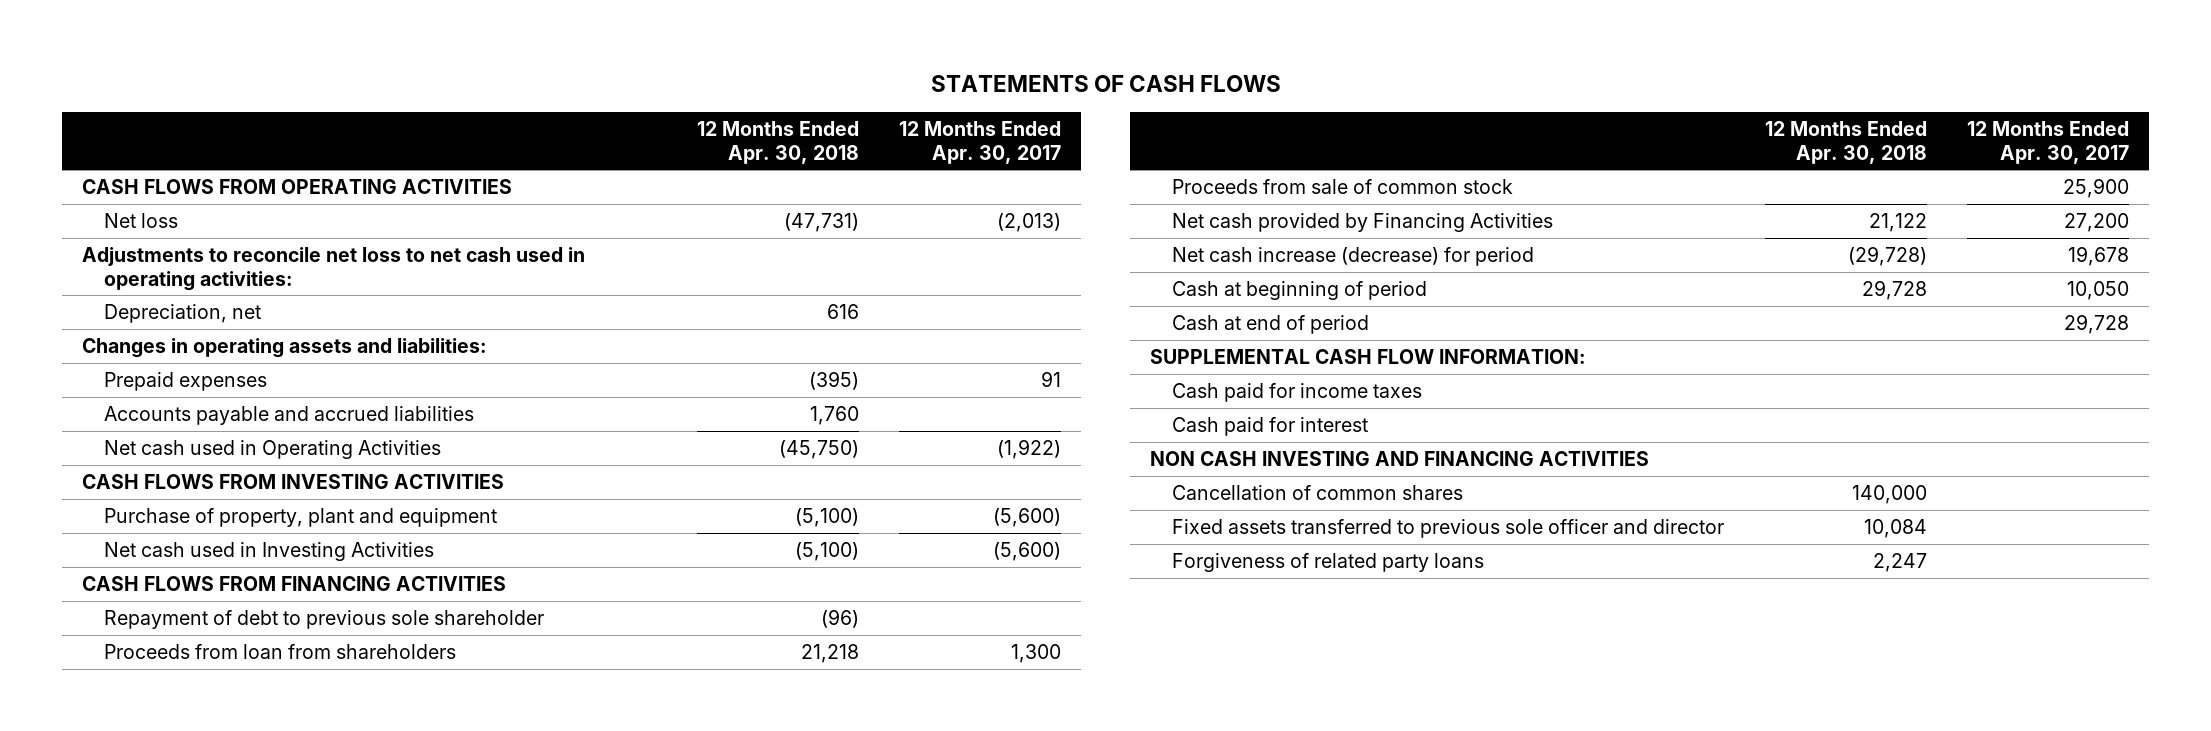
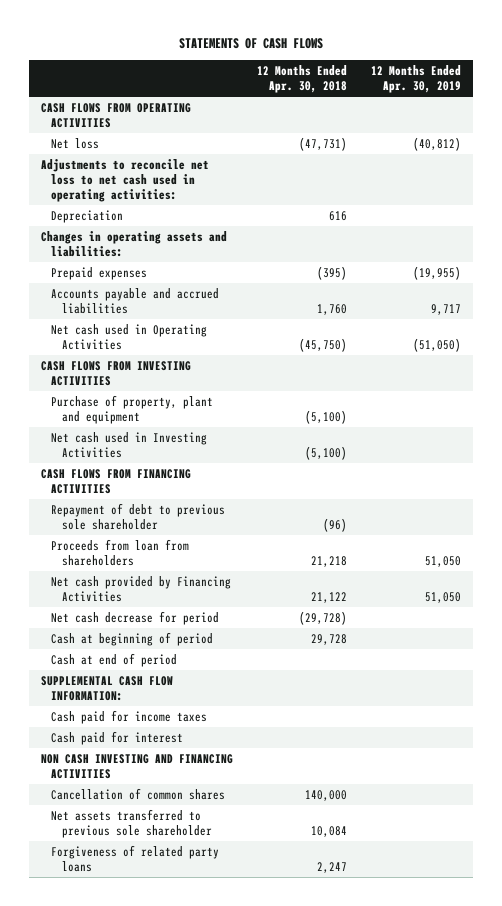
[898,121,1061,164] 12 Months Ended Apr. 30, 2017 -> none
none -> [371,64,462,93] 12 Months Ended Apr. 30, 2019
[104,304,262,324] Depreciation, net -> [51,209,124,223] Depreciation
[1172,179,1514,195] Proceeds from sale of common stock -> none
[1172,247,1535,267] Net cash increase (decrease) for period -> [51,610,220,625] Net cash decrease for period
[1172,519,1725,539] Fixed assets transferred to previous sole officer and director -> [51,808,212,839] Net assets transferred to previous sole shareholder

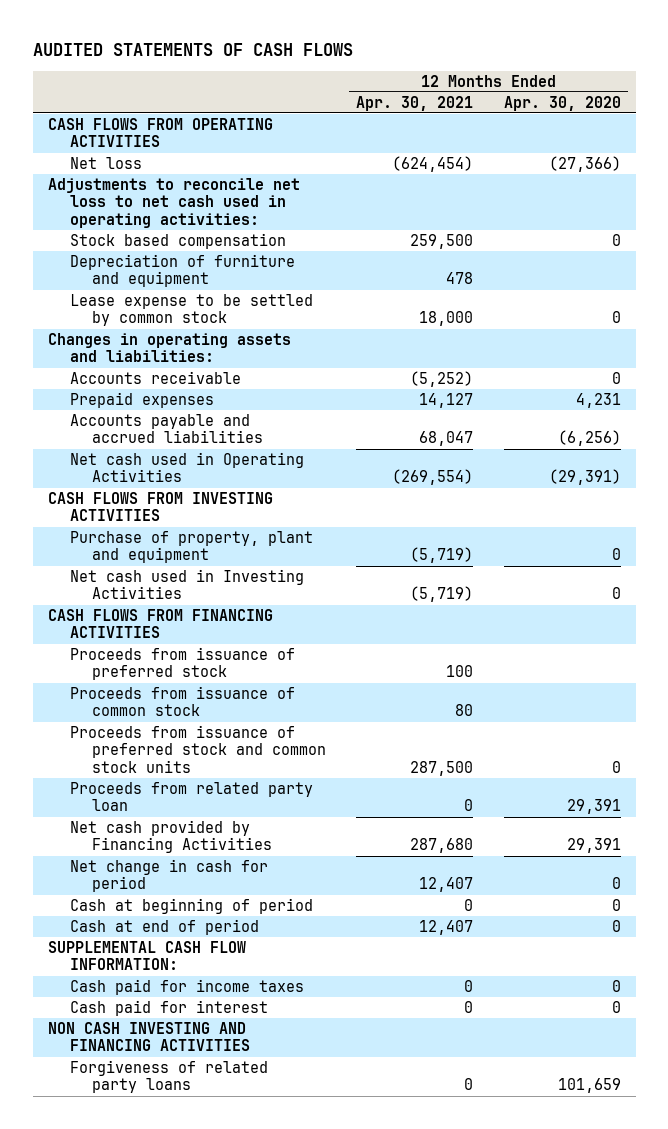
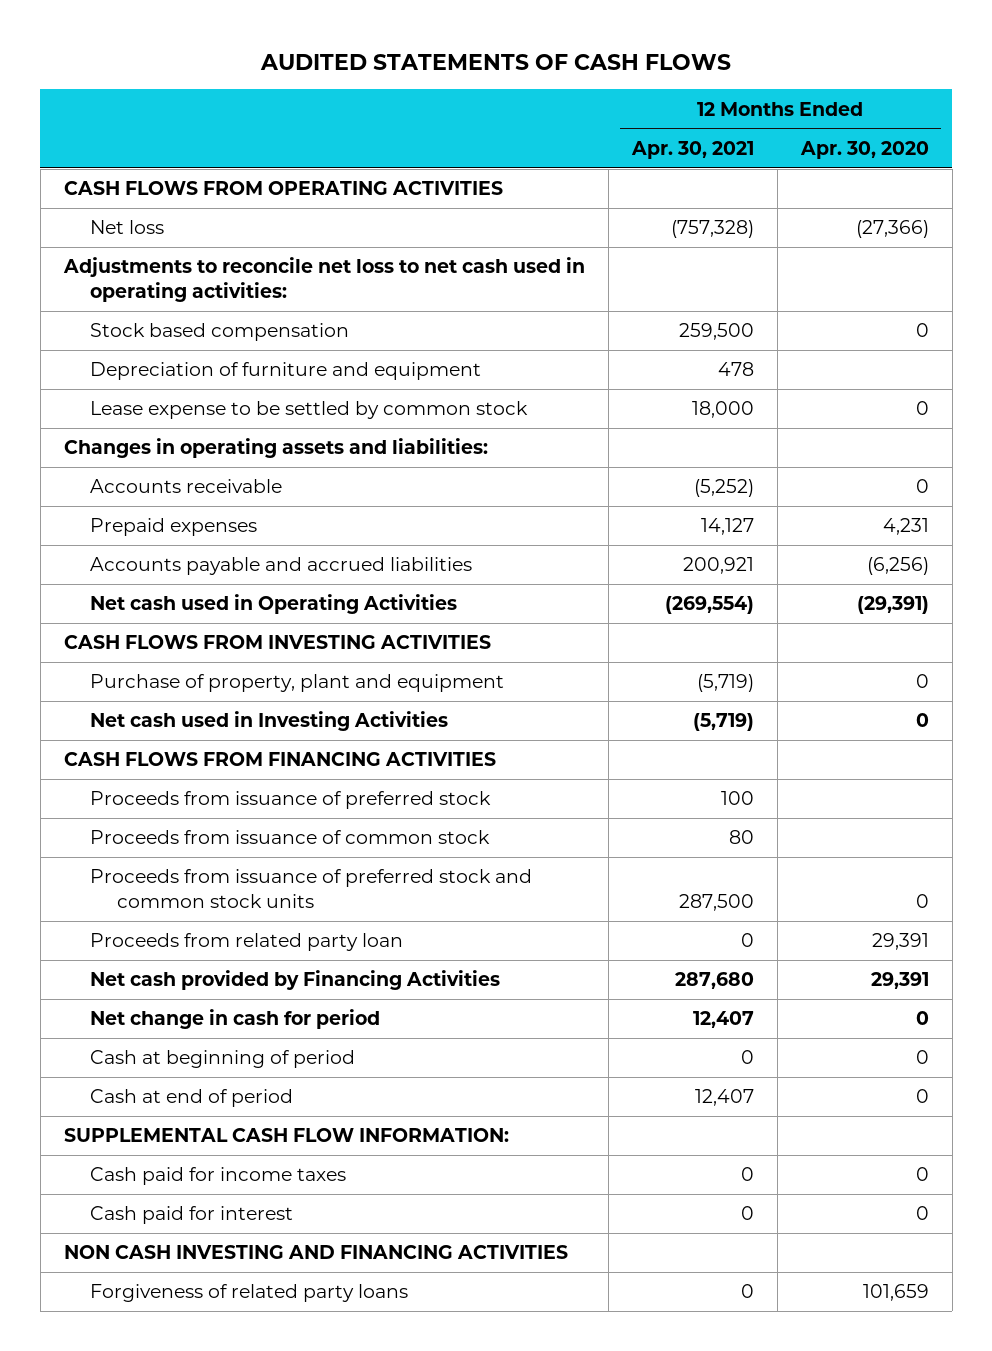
[392,156,474,173] (624,454) -> [670,220,754,239] (757,328)
[419,431,474,447] 68,047 -> [682,557,754,575] 200,921

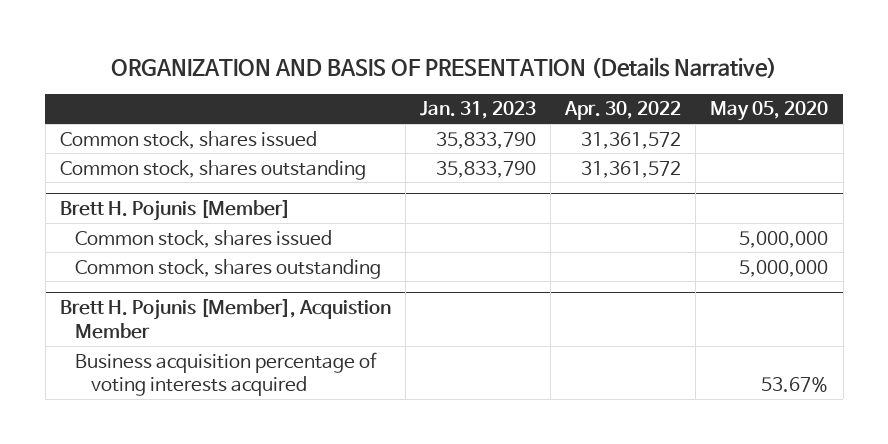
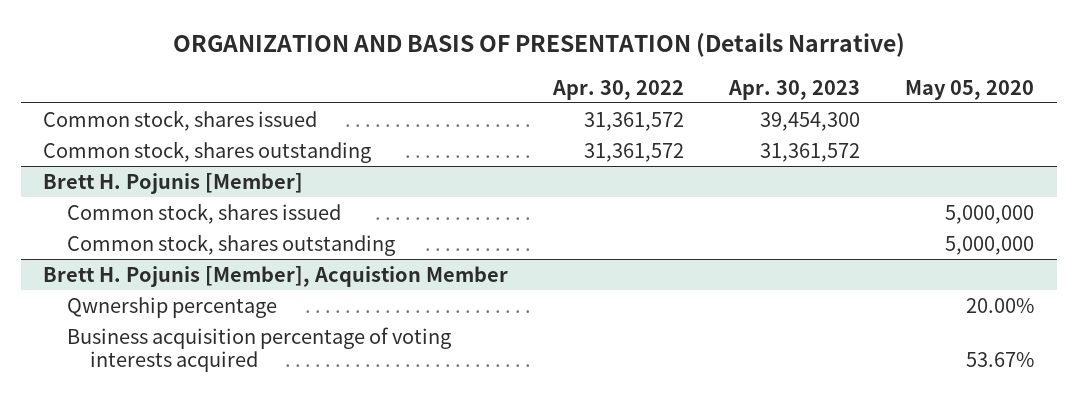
[419,101,536,120] Jan. 31, 2023 -> none
none -> [728,79,861,100] Apr. 30, 2023
none -> [66,296,277,318] Qwnership percentage

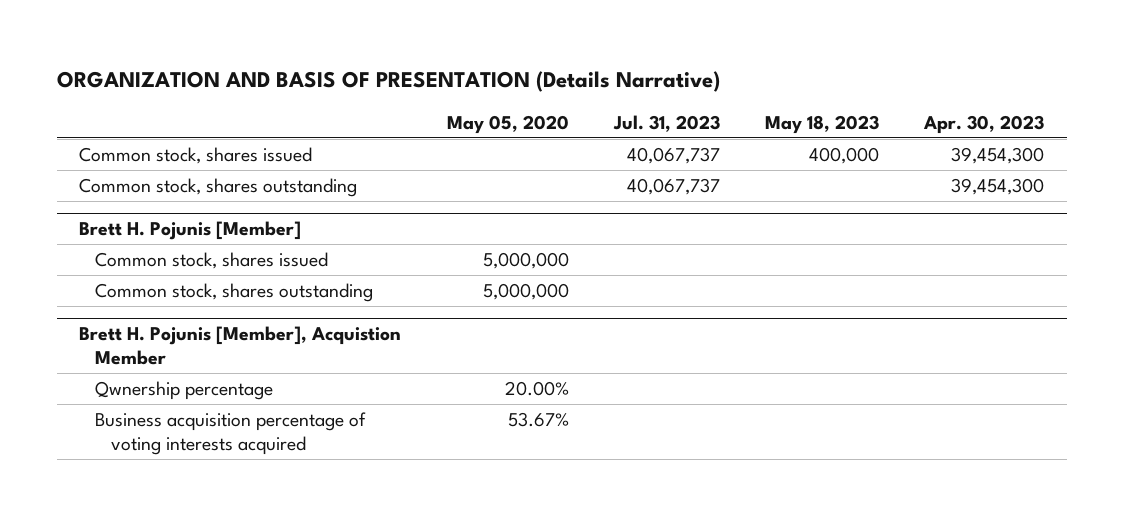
[552,79,685,100] Apr. 30, 2022 -> none
none -> [612,114,720,132] Jul. 31, 2023
none -> [764,114,879,134] May 18, 2023
[760,142,861,162] 31,361,572 -> [951,177,1045,195] 39,454,300

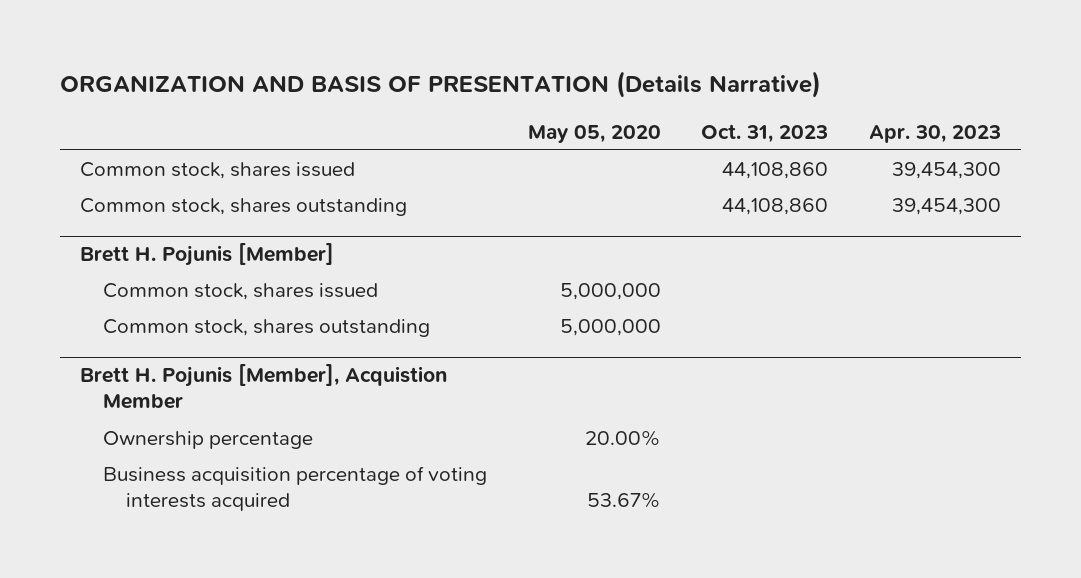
[612,114,720,132] Jul. 31, 2023 -> none
[764,114,879,134] May 18, 2023 -> none
none -> [701,123,829,143] Oct. 31, 2023
[95,380,274,400] Qwnership percentage -> [102,431,313,450] Ownership percentage

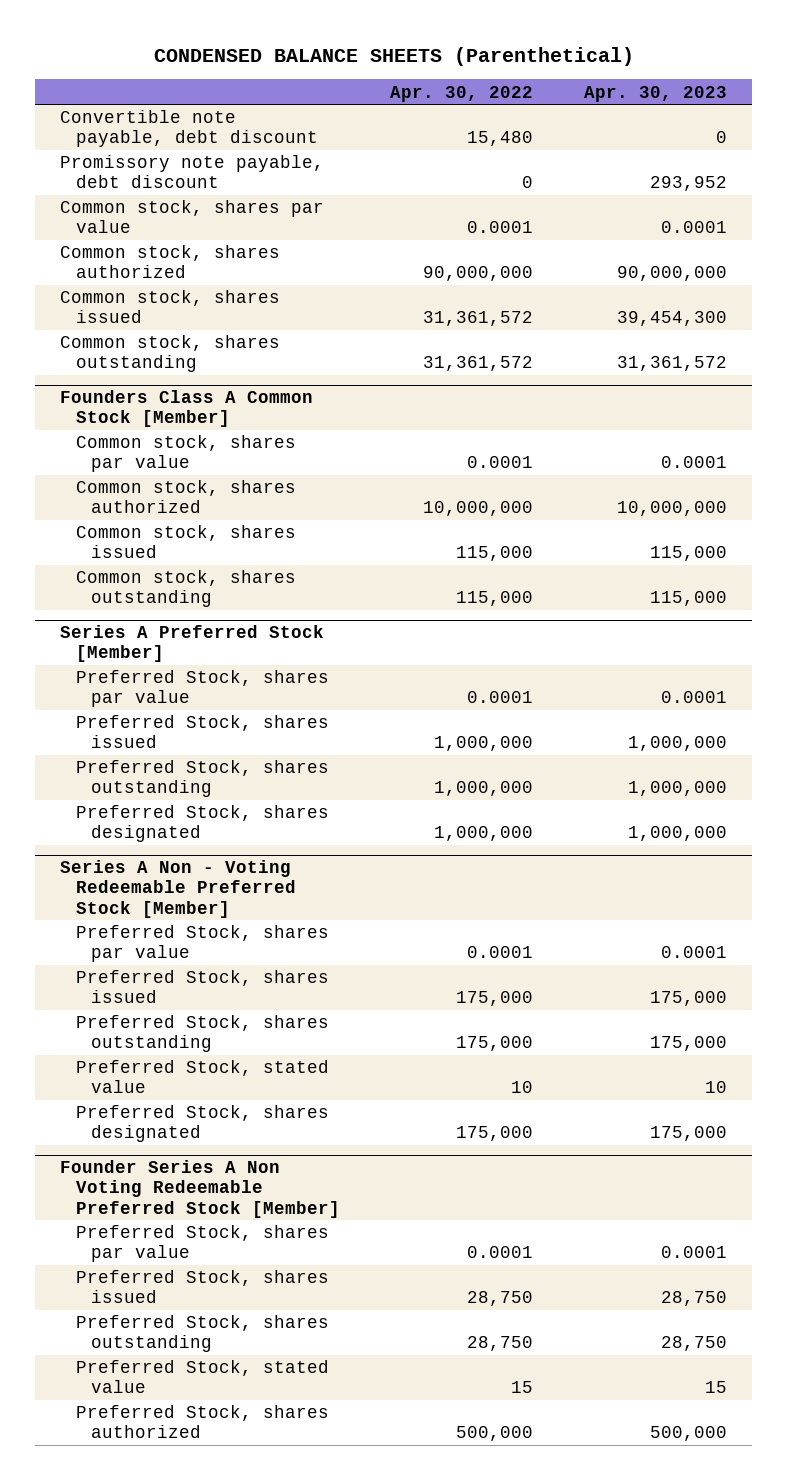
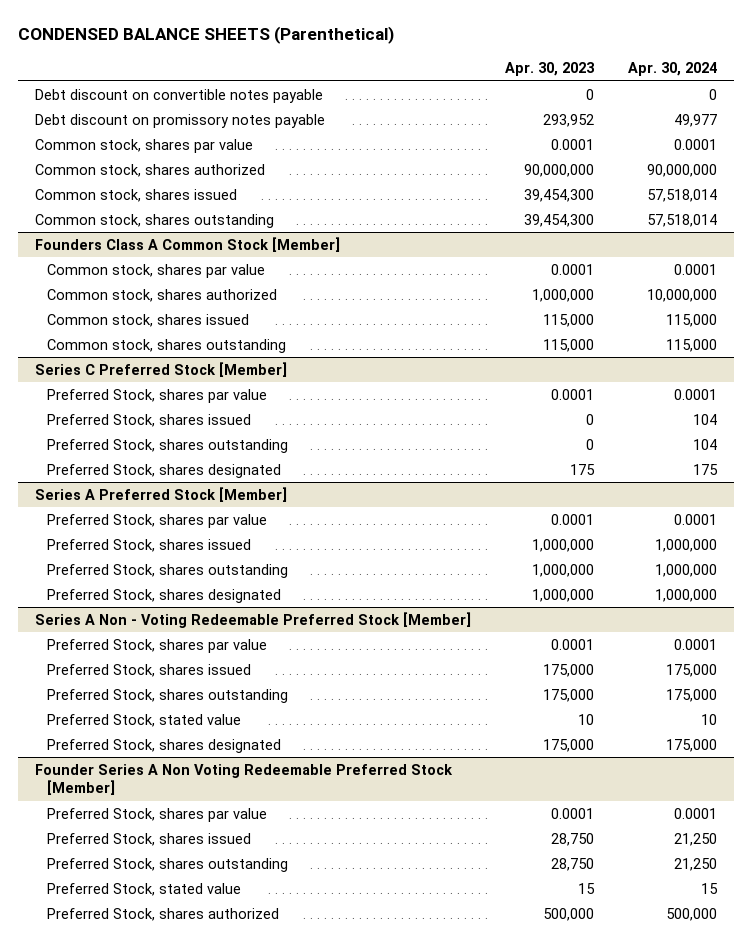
[390,85,534,102] Apr. 30, 2022 -> none
none -> [627,61,717,76] Apr. 30, 2024
[60,110,318,148] Convertible note payable, debt discount -> [34,88,323,103] Debt discount on convertible notes payable
[60,155,325,189] Promissory note payable, debt discount -> [34,113,325,128] Debt discount on promissory notes payable
[616,356,727,372] 31,361,572 -> [523,213,594,227] 39,454,300
[616,501,727,517] 10,000,000 -> [531,288,594,302] 1,000,000
none -> [34,361,287,377] Series C Preferred Stock [Member]
none -> [46,388,267,403] Preferred Stock, shares par value
none -> [46,413,251,427] Preferred Stock, shares issued
none -> [46,438,288,453] Preferred Stock, shares outstanding
none -> [46,463,281,478] Preferred Stock, shares designated

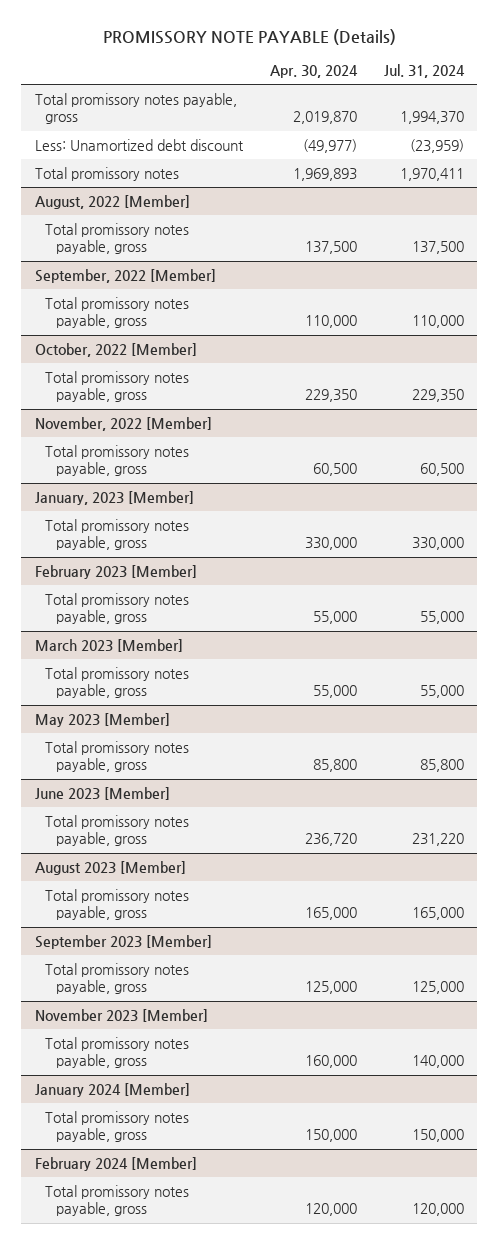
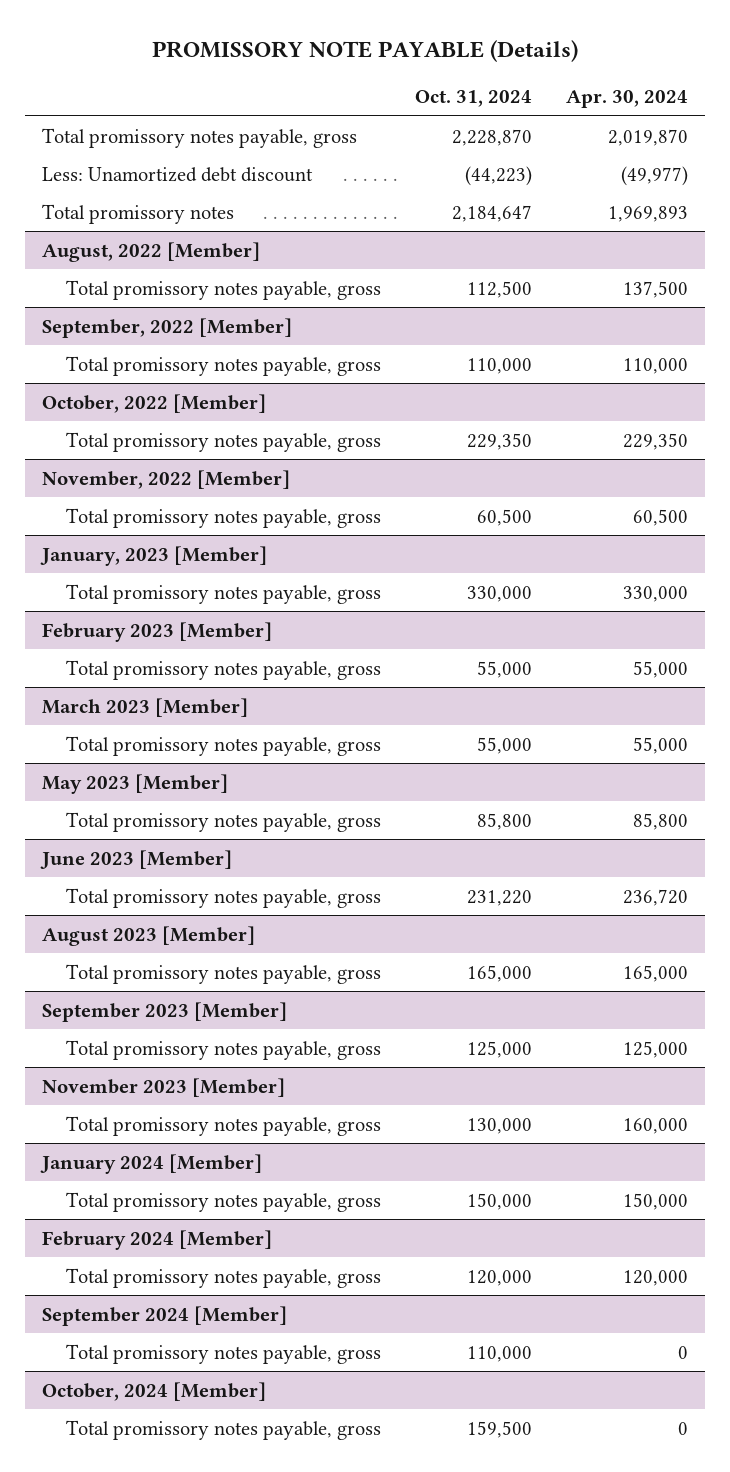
[383,64,465,79] Jul. 31, 2024 -> none
none -> [414,90,532,108] Oct. 31, 2024
none -> [41,1305,287,1326] September 2024 [Member]
none -> [66,1343,382,1364] Total promissory notes payable, gross
none -> [41,1381,266,1401] October, 2024 [Member]
none -> [66,1419,382,1440] Total promissory notes payable, gross

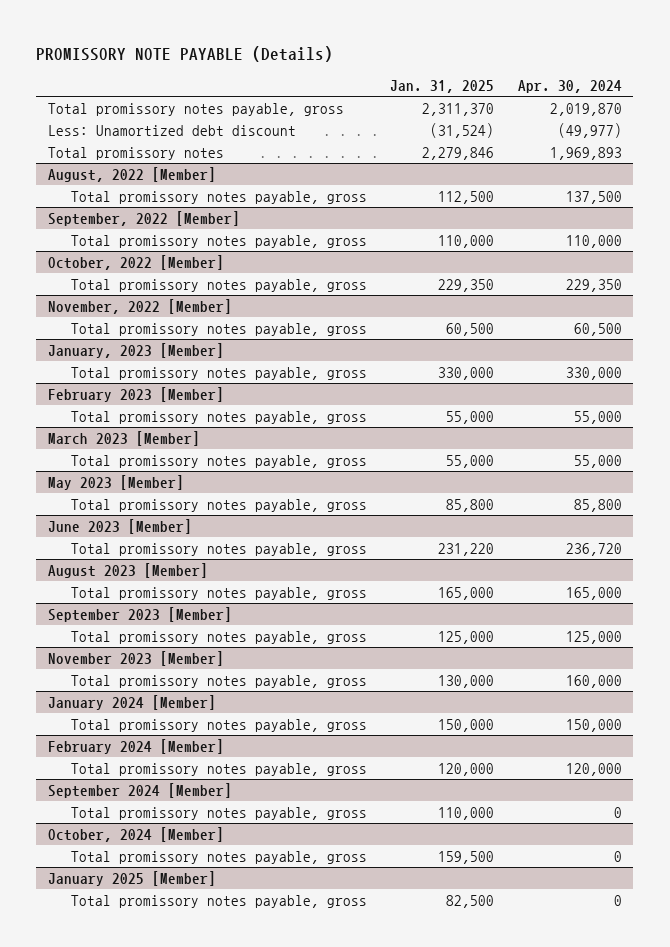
[414,90,532,108] Oct. 31, 2024 -> none
none -> [390,79,495,93] Jan. 31, 2025
none -> [48,870,217,886] January 2025 [Member]
none -> [70,894,367,908] Total promissory notes payable, gross

